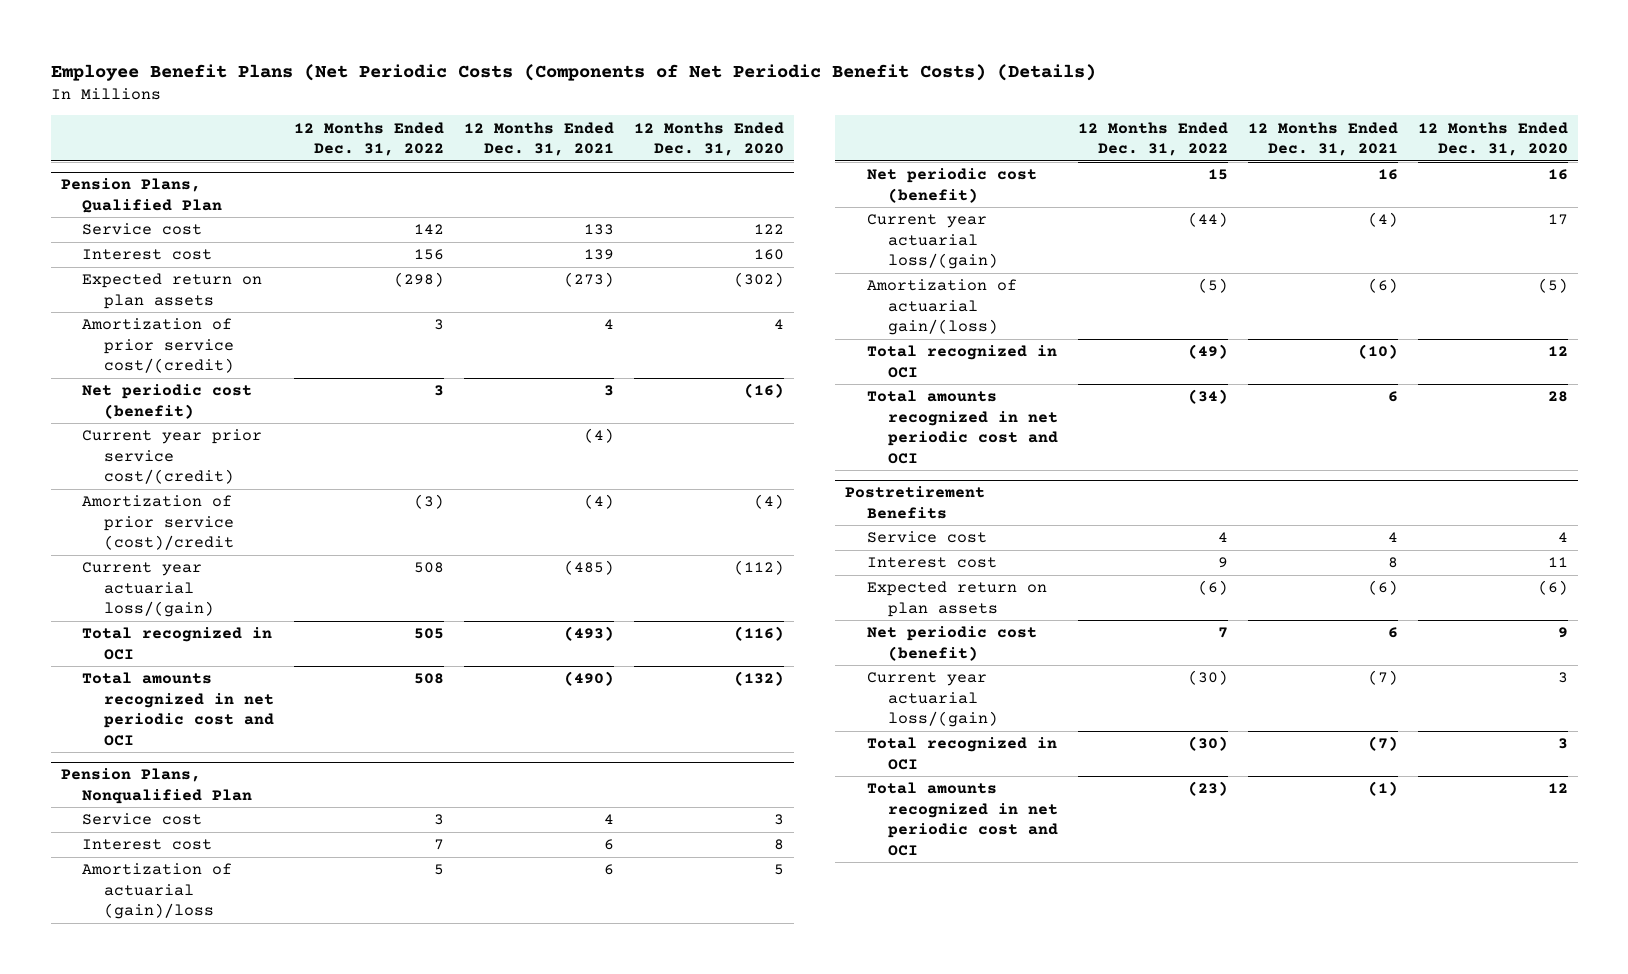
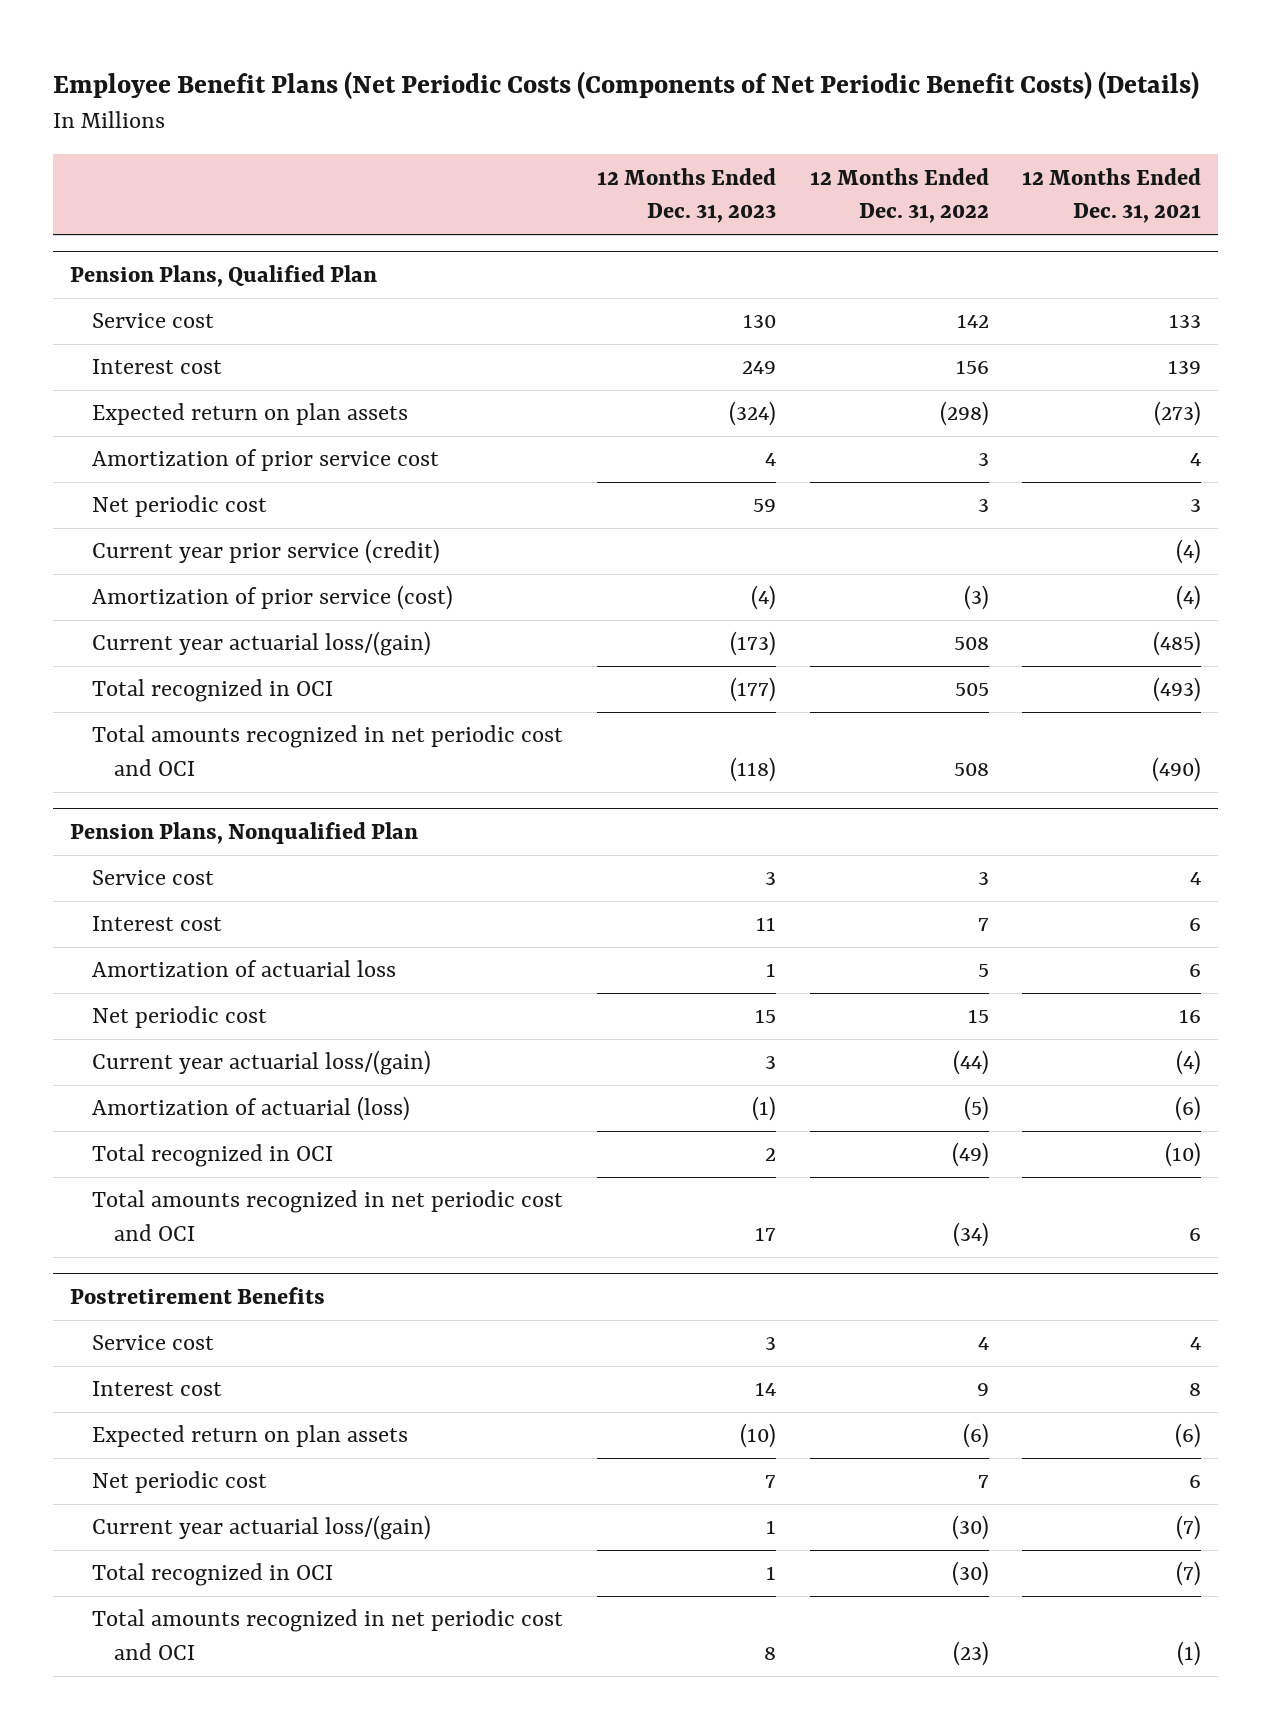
[633,121,784,157] 12 Months Ended Dec. 31, 2020 -> none
none -> [596,167,776,224] 12 Months Ended Dec. 31, 2023
[82,318,235,374] Amortization of prior service cost/(credit) -> [91,449,439,472] Amortization of prior service cost
[82,384,253,419] Net periodic cost (benefit) -> [91,495,267,518] Net periodic cost
[82,429,263,485] Current year prior service cost/(credit) -> [91,539,440,565] Current year prior service (credit)
[82,495,235,551] Amortization of prior service (cost)/credit -> [91,585,453,611] Amortization of prior service (cost)
[82,863,233,920] Amortization of actuarial (gain)/loss -> [91,960,396,978] Amortization of actuarial loss
[866,168,1037,203] Net periodic cost (benefit) -> [91,1006,267,1029] Net periodic cost
[866,279,1017,336] Amortization of actuarial gain/(loss) -> [91,1096,410,1122] Amortization of actuarial (loss)
[866,626,1037,661] Net periodic cost (benefit) -> [91,1471,267,1494] Net periodic cost

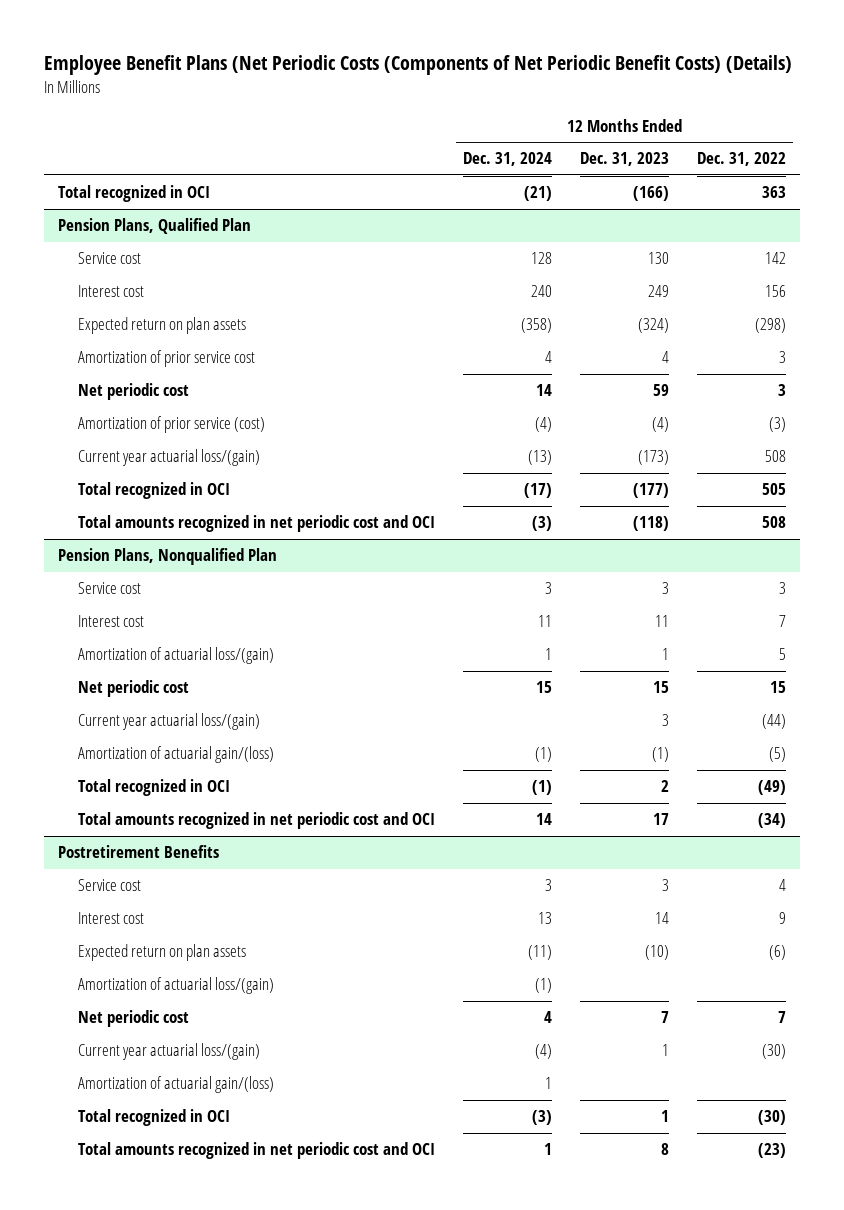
[1022,167,1202,224] 12 Months Ended Dec. 31, 2021 -> none
none -> [463,152,553,167] Dec. 31, 2024
none -> [58,185,211,203] Total recognized in OCI
[91,539,440,565] Current year prior service (credit) -> none
[91,960,396,978] Amortization of actuarial loss -> [78,647,275,665] Amortization of actuarial loss/(gain)
[91,1096,410,1122] Amortization of actuarial (loss) -> [78,746,275,764] Amortization of actuarial gain/(loss)
none -> [78,977,275,995] Amortization of actuarial loss/(gain)
none -> [78,1076,275,1094] Amortization of actuarial gain/(loss)

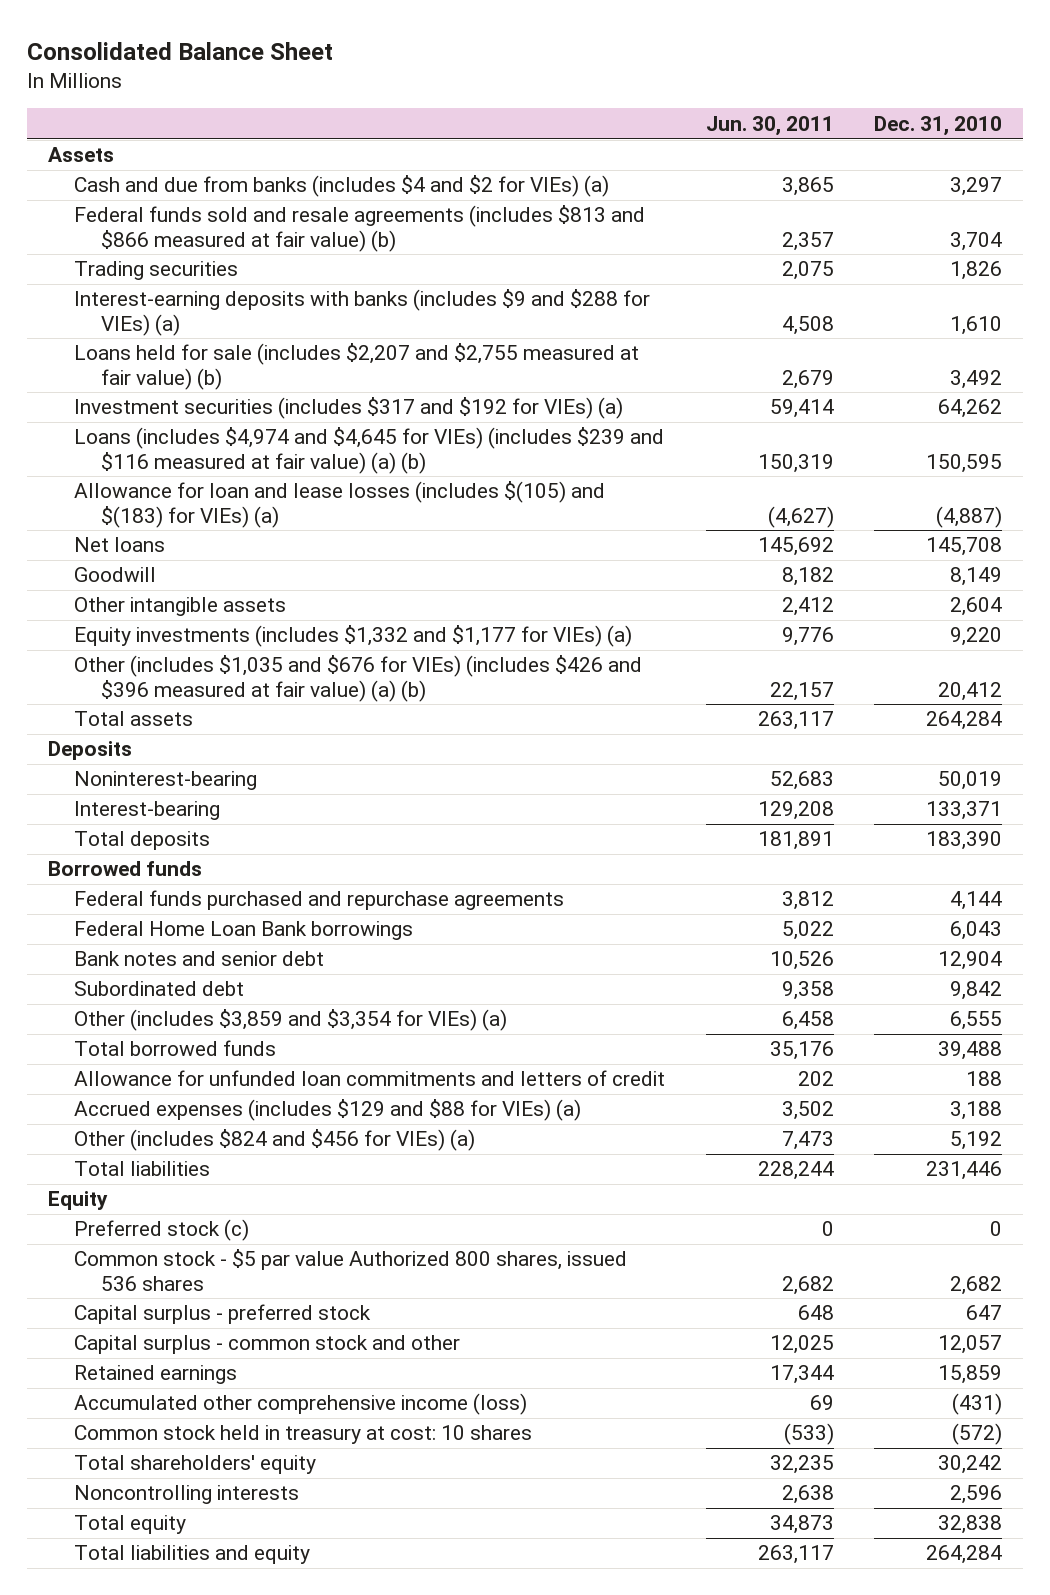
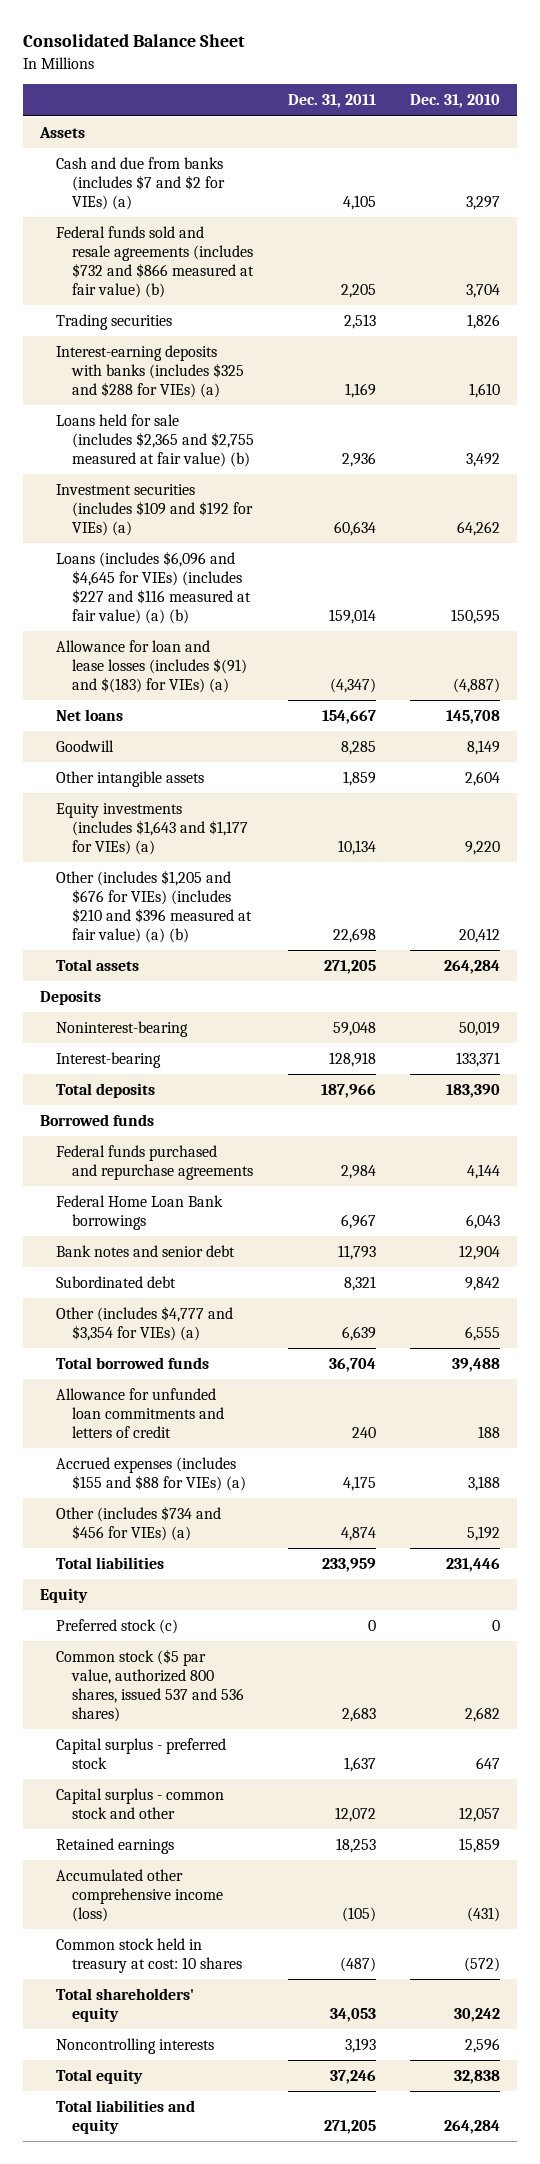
[705,115,834,136] Jun. 30, 2011 -> none
none -> [287,94,376,109] Dec. 31, 2011
[74,175,610,198] Cash and due from banks (includes $4 and $2 for VIEs) (a) -> [55,157,225,210] Cash and due from banks (includes $7 and $2 for VIEs) (a)
[74,205,646,252] Federal funds sold and resale agreements (includes $813 and $866 measured at fair value) (b) -> [55,226,254,298] Federal funds sold and resale agreements (includes $732 and $866 measured at fair value) (b)
[74,289,651,336] Interest-earning deposits with banks (includes $9 and $288 for VIEs) (a) -> [55,345,244,398] Interest-earning deposits with banks (includes $325 and $288 for VIEs) (a)
[74,343,640,390] Loans held for sale (includes $2,207 and $2,755 measured at fair value) (b) -> [55,414,254,467] Loans held for sale (includes $2,365 and $2,755 measured at fair value) (b)
[74,397,624,420] Investment securities (includes $317 and $192 for VIEs) (a) -> [55,484,253,536] Investment securities (includes $109 and $192 for VIEs) (a)
[74,427,665,474] Loans (includes $4,974 and $4,645 for VIEs) (includes $239 and $116 measured at fair value) (a) (b) -> [55,551,251,624] Loans (includes $6,096 and $4,645 for VIEs) (includes $227 and $116 measured at fair value) (a) (b)
[74,481,606,528] Allowance for loan and lease losses (includes $(105) and $(183) for VIEs) (a) -> [55,640,247,693] Allowance for loan and lease losses (includes $(91) and $(183) for VIEs) (a)
[74,625,633,648] Equity investments (includes $1,332 and $1,177 for VIEs) (a) -> [55,803,248,855] Equity investments (includes $1,643 and $1,177 for VIEs) (a)
[74,655,643,702] Other (includes $1,035 and $676 for VIEs) (includes $426 and $396 measured at fair value) (a) (b) -> [55,870,252,943] Other (includes $1,205 and $676 for VIEs) (includes $210 and $396 measured at fair value) (a) (b)
[74,1009,508,1032] Other (includes $3,859 and $3,354 for VIEs) (a) -> [55,1306,233,1341] Other (includes $4,777 and $3,354 for VIEs) (a)
[74,1099,582,1122] Accrued expenses (includes $129 and $88 for VIEs) (a) -> [55,1457,246,1491] Accrued expenses (includes $155 and $88 for VIEs) (a)
[74,1129,476,1152] Other (includes $824 and $456 for VIEs) (a) -> [55,1506,221,1541] Other (includes $734 and $456 for VIEs) (a)
[74,1249,628,1291] Common stock - $5 par value Authorized 800 shares, issued 536 shares -> [55,1649,244,1722] Common stock ($5 par value, authorized 800 shares, issued 537 and 536 shares)

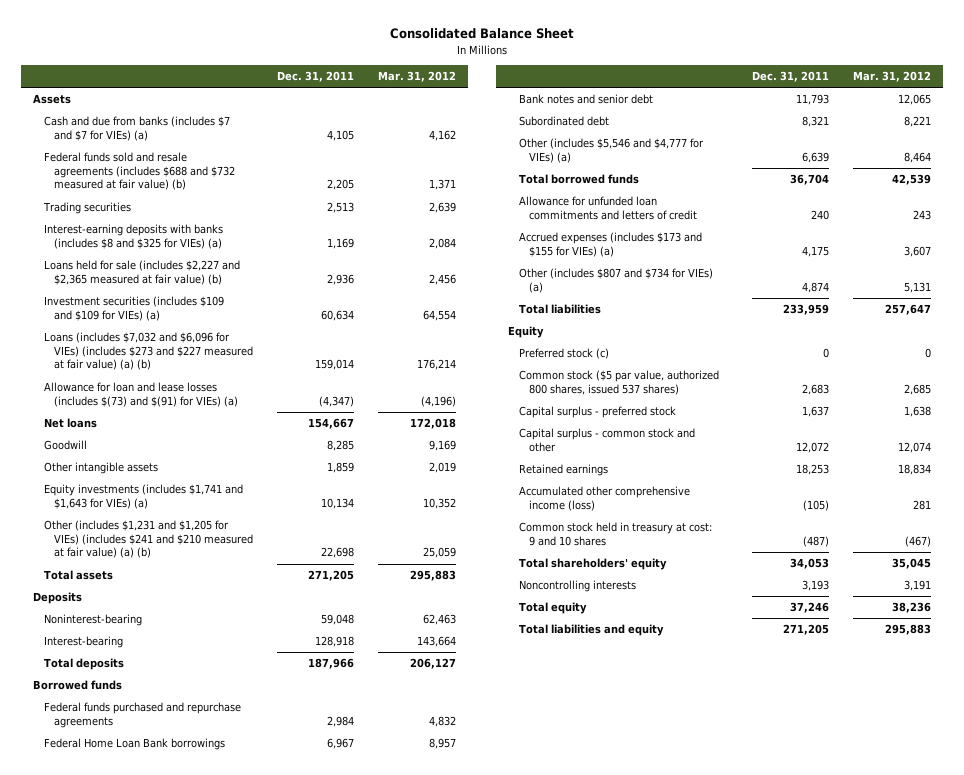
[409,94,500,109] Dec. 31, 2010 -> none
none -> [378,71,457,83] Mar. 31, 2012
[55,157,225,210] Cash and due from banks (includes $7 and $2 for VIEs) (a) -> [43,116,230,141] Cash and due from banks (includes $7 and $7 for VIEs) (a)
[55,226,254,298] Federal funds sold and resale agreements (includes $732 and $866 measured at fair value) (b) -> [43,152,236,191] Federal funds sold and resale agreements (includes $688 and $732 measured at fair value) (b)
[55,345,244,398] Interest-earning deposits with banks (includes $325 and $288 for VIEs) (a) -> [43,224,223,249] Interest-earning deposits with banks (includes $8 and $325 for VIEs) (a)
[55,414,254,467] Loans held for sale (includes $2,365 and $2,755 measured at fair value) (b) -> [43,260,240,285] Loans held for sale (includes $2,227 and $2,365 measured at fair value) (b)
[55,484,253,536] Investment securities (includes $109 and $192 for VIEs) (a) -> [43,296,224,321] Investment securities (includes $109 and $109 for VIEs) (a)
[55,551,251,624] Loans (includes $6,096 and $4,645 for VIEs) (includes $227 and $116 measured at fair value) (a) (b) -> [43,332,254,371] Loans (includes $7,032 and $6,096 for VIEs) (includes $273 and $227 measured at fair value) (a) (b)
[55,640,247,693] Allowance for loan and lease losses (includes $(91) and $(183) for VIEs) (a) -> [43,382,239,407] Allowance for loan and lease losses (includes $(73) and $(91) for VIEs) (a)
[55,803,248,855] Equity investments (includes $1,643 and $1,177 for VIEs) (a) -> [43,484,243,509] Equity investments (includes $1,741 and $1,643 for VIEs) (a)
[55,870,252,943] Other (includes $1,205 and $676 for VIEs) (includes $210 and $396 measured at fair value) (a) (b) -> [43,520,254,559] Other (includes $1,231 and $1,205 for VIEs) (includes $241 and $210 measured at fair value) (a) (b)
[55,1306,233,1341] Other (includes $4,777 and $3,354 for VIEs) (a) -> [518,138,704,163] Other (includes $5,546 and $4,777 for VIEs) (a)
[55,1457,246,1491] Accrued expenses (includes $155 and $88 for VIEs) (a) -> [518,232,702,257] Accrued expenses (includes $173 and $155 for VIEs) (a)
[55,1506,221,1541] Other (includes $734 and $456 for VIEs) (a) -> [518,268,713,293] Other (includes $807 and $734 for VIEs) (a)
[55,1649,244,1722] Common stock ($5 par value, authorized 800 shares, issued 537 and 536 shares) -> [518,370,719,395] Common stock ($5 par value, authorized 800 shares, issued 537 shares)
[55,1938,242,1973] Common stock held in treasury at cost: 10 shares -> [518,522,712,546] Common stock held in treasury at cost: 9 and 10 shares

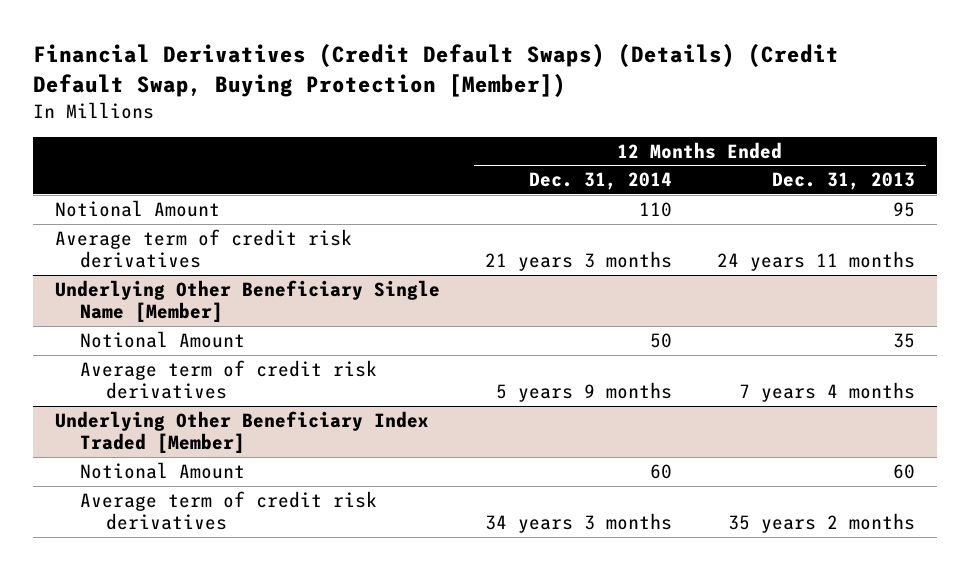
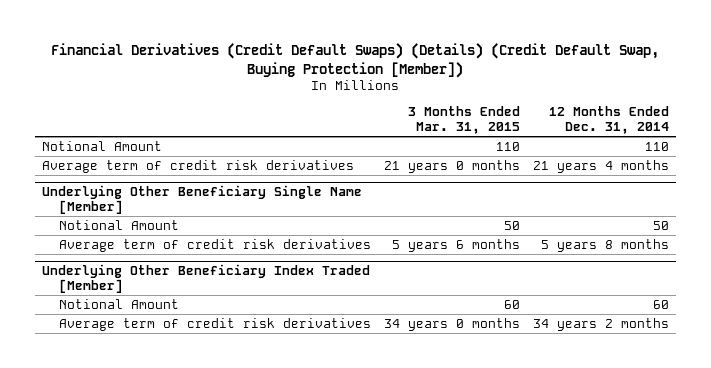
[771,172,915,191] Dec. 31, 2013 -> none
none -> [407,106,520,135] 3 Months Ended Mar. 31, 2015
[484,251,672,272] 21 years 3 months -> [533,159,670,173] 21 years 4 months
[495,382,672,403] 5 years 9 months -> [541,238,670,252] 5 years 8 months
[484,513,672,534] 34 years 3 months -> [533,317,670,331] 34 years 2 months

